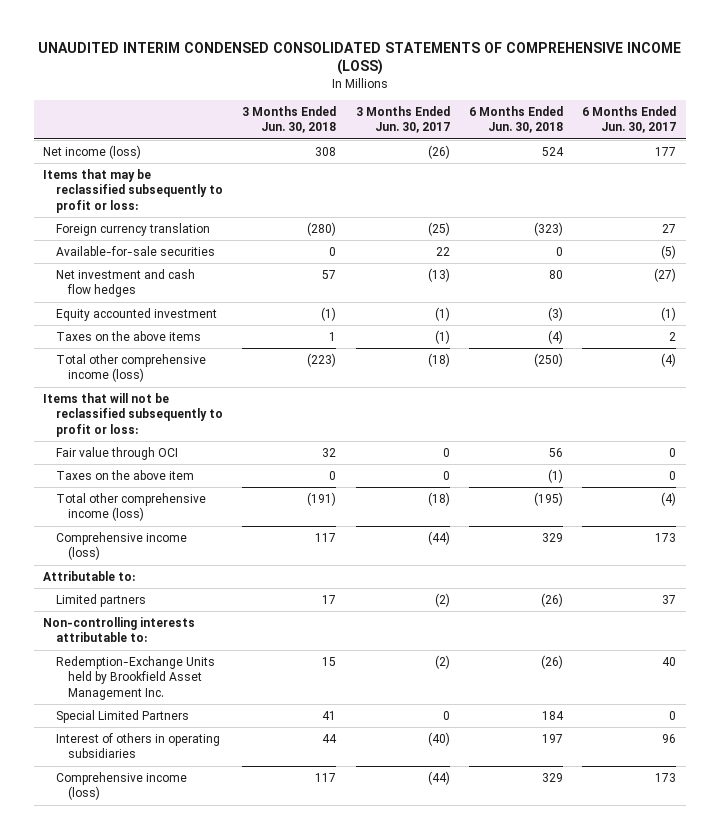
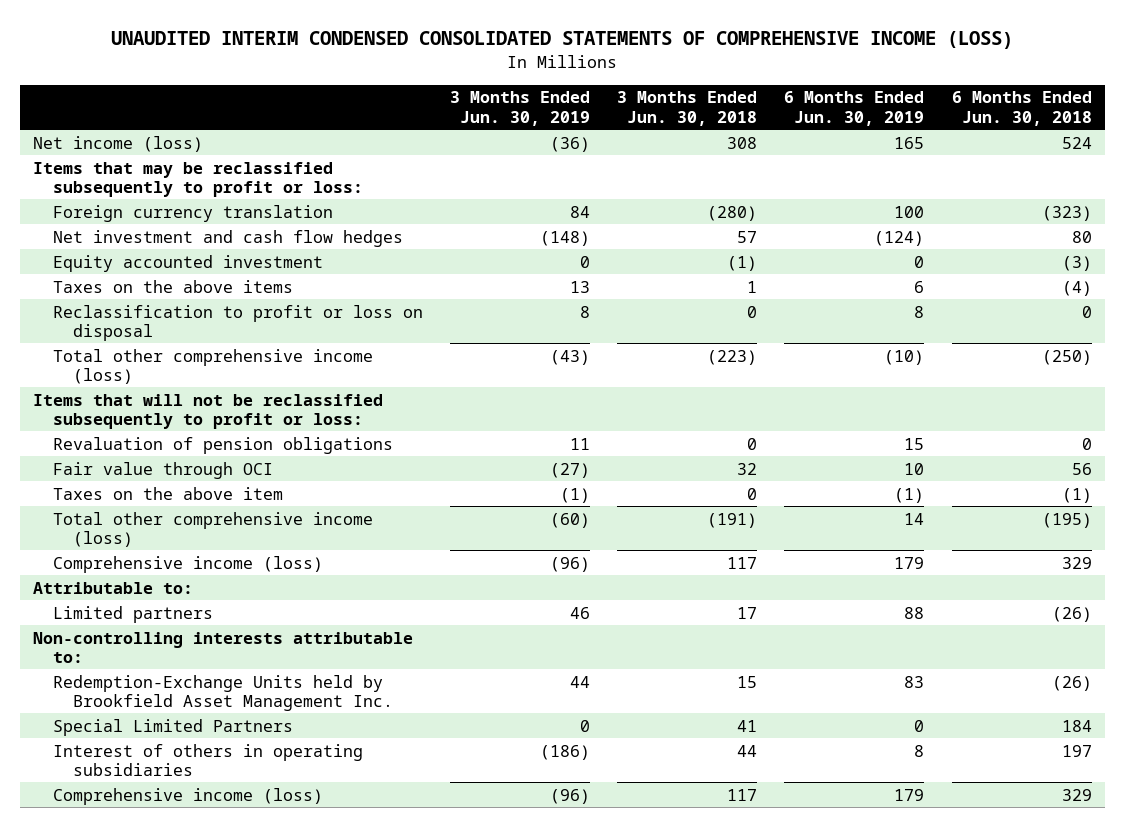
[355,105,450,134] 3 Months Ended Jun. 30, 2017 -> none
[582,105,677,134] 6 Months Ended Jun. 30, 2017 -> none
none -> [450,91,591,126] 3 Months Ended Jun. 30, 2019
none -> [784,91,925,126] 6 Months Ended Jun. 30, 2019
[55,246,215,257] Available-for-sale securities -> none
none -> [52,304,423,341] Reclassification to profit or loss on disposal
none -> [52,436,393,454] Revaluation of pension obligations

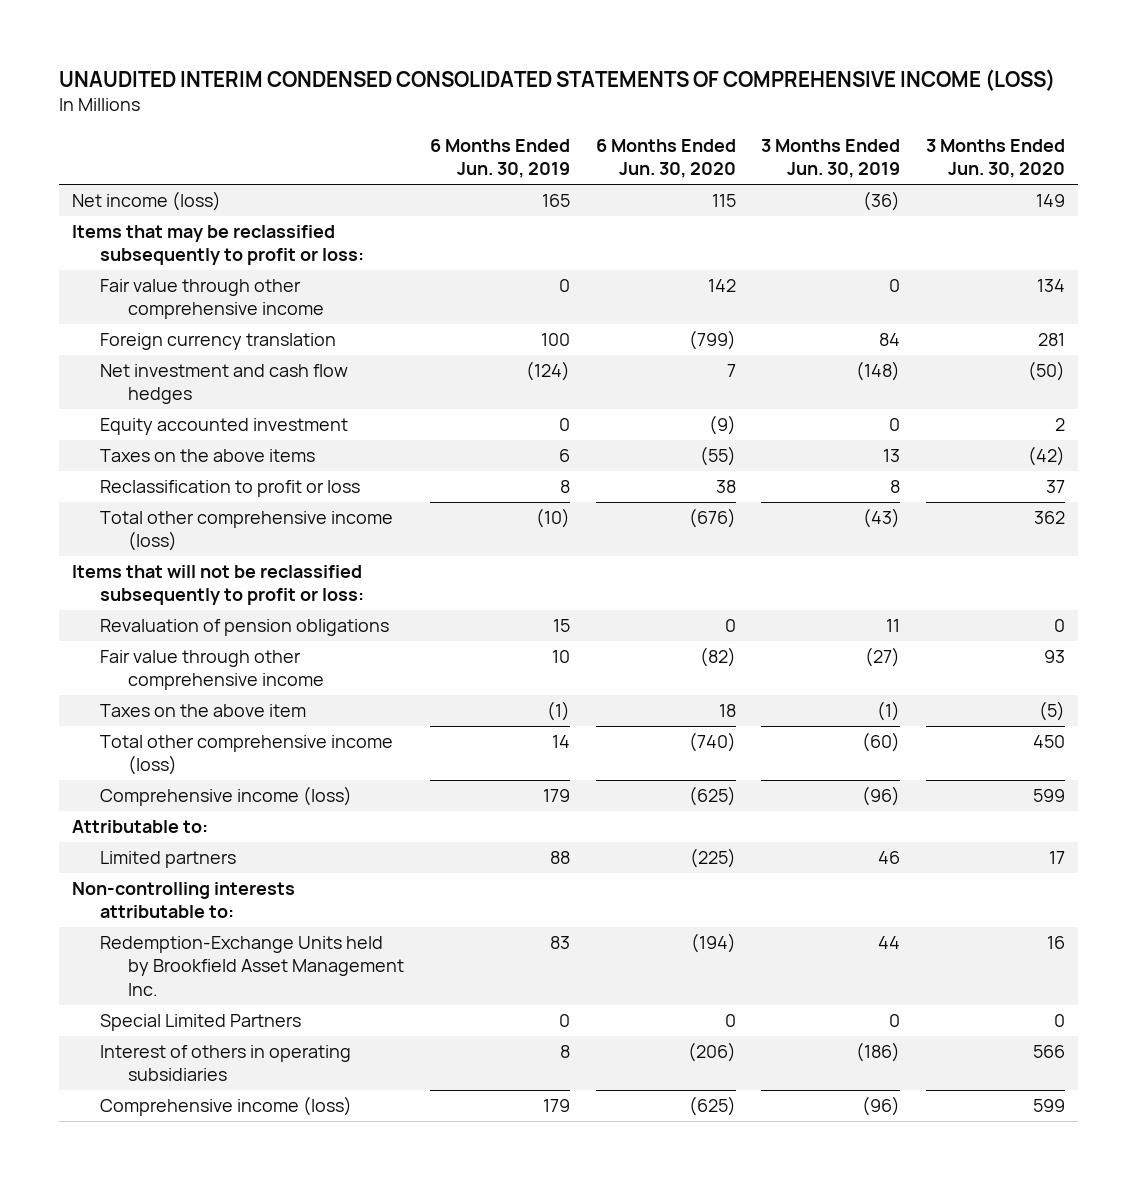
[617,91,758,126] 3 Months Ended Jun. 30, 2018 -> none
[951,91,1092,126] 6 Months Ended Jun. 30, 2018 -> none
none -> [595,138,736,178] 6 Months Ended Jun. 30, 2020
none -> [926,138,1066,178] 3 Months Ended Jun. 30, 2020
none -> [99,279,324,320] Fair value through other comprehensive income
[52,304,423,341] Reclassification to profit or loss on disposal -> [99,480,360,498] Reclassification to profit or loss
[52,461,273,479] Fair value through OCI -> [99,650,324,691] Fair value through other comprehensive income

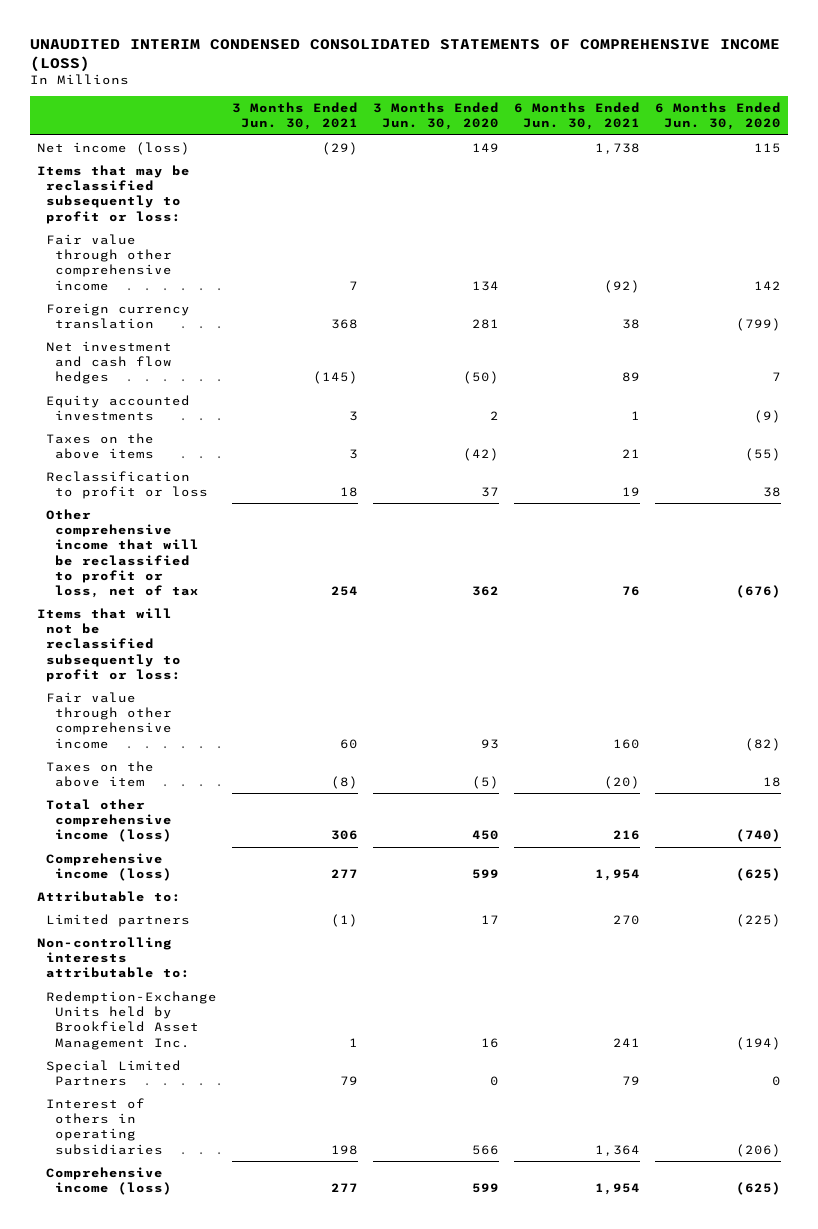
[429,138,570,178] 6 Months Ended Jun. 30, 2019 -> none
[761,138,901,178] 3 Months Ended Jun. 30, 2019 -> none
none -> [231,102,358,131] 3 Months Ended Jun. 30, 2021
none -> [513,102,640,131] 6 Months Ended Jun. 30, 2021
[99,418,348,436] Equity accounted investment -> [45,394,190,422] Equity accounted investments
[99,511,393,552] Total other comprehensive income (loss) -> [45,508,199,599] Other comprehensive income that will be reclassified to profit or loss, net of tax
[99,619,389,637] Revaluation of pension obligations -> none

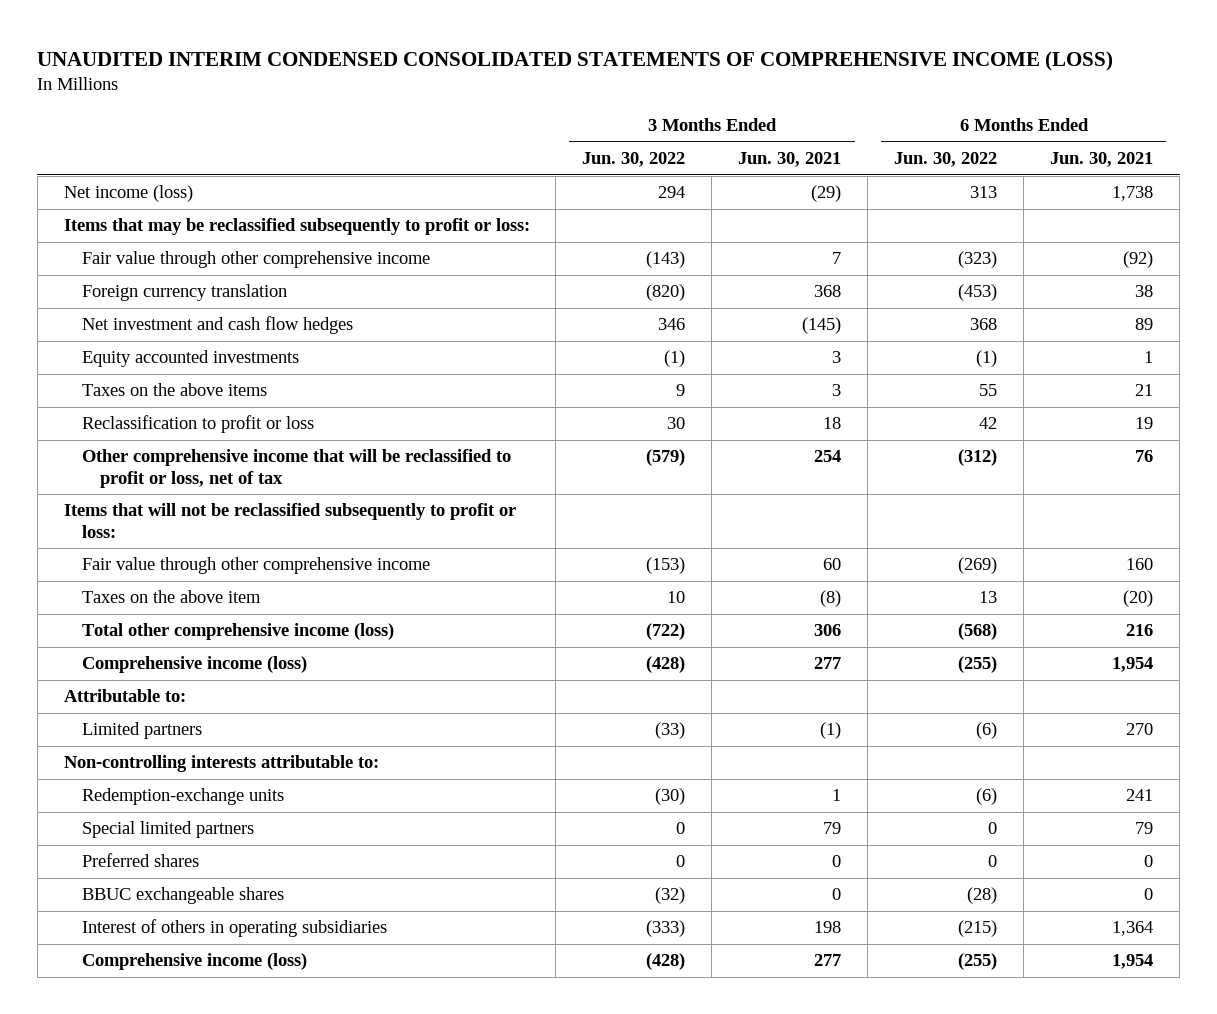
[372,102,499,131] 3 Months Ended Jun. 30, 2020 -> none
[654,102,781,131] 6 Months Ended Jun. 30, 2020 -> none
none -> [582,152,686,168] Jun. 30, 2022
none -> [894,152,998,168] Jun. 30, 2022
[45,990,217,1050] Redemption-Exchange Units held by Brookfield Asset Management Inc. -> [81,788,284,806] Redemption-exchange units
[45,1059,181,1087] Special Limited Partners -> [81,821,254,839] Special limited partners
none -> [81,853,199,868] Preferred shares
none -> [81,887,284,905] BBUC exchangeable shares

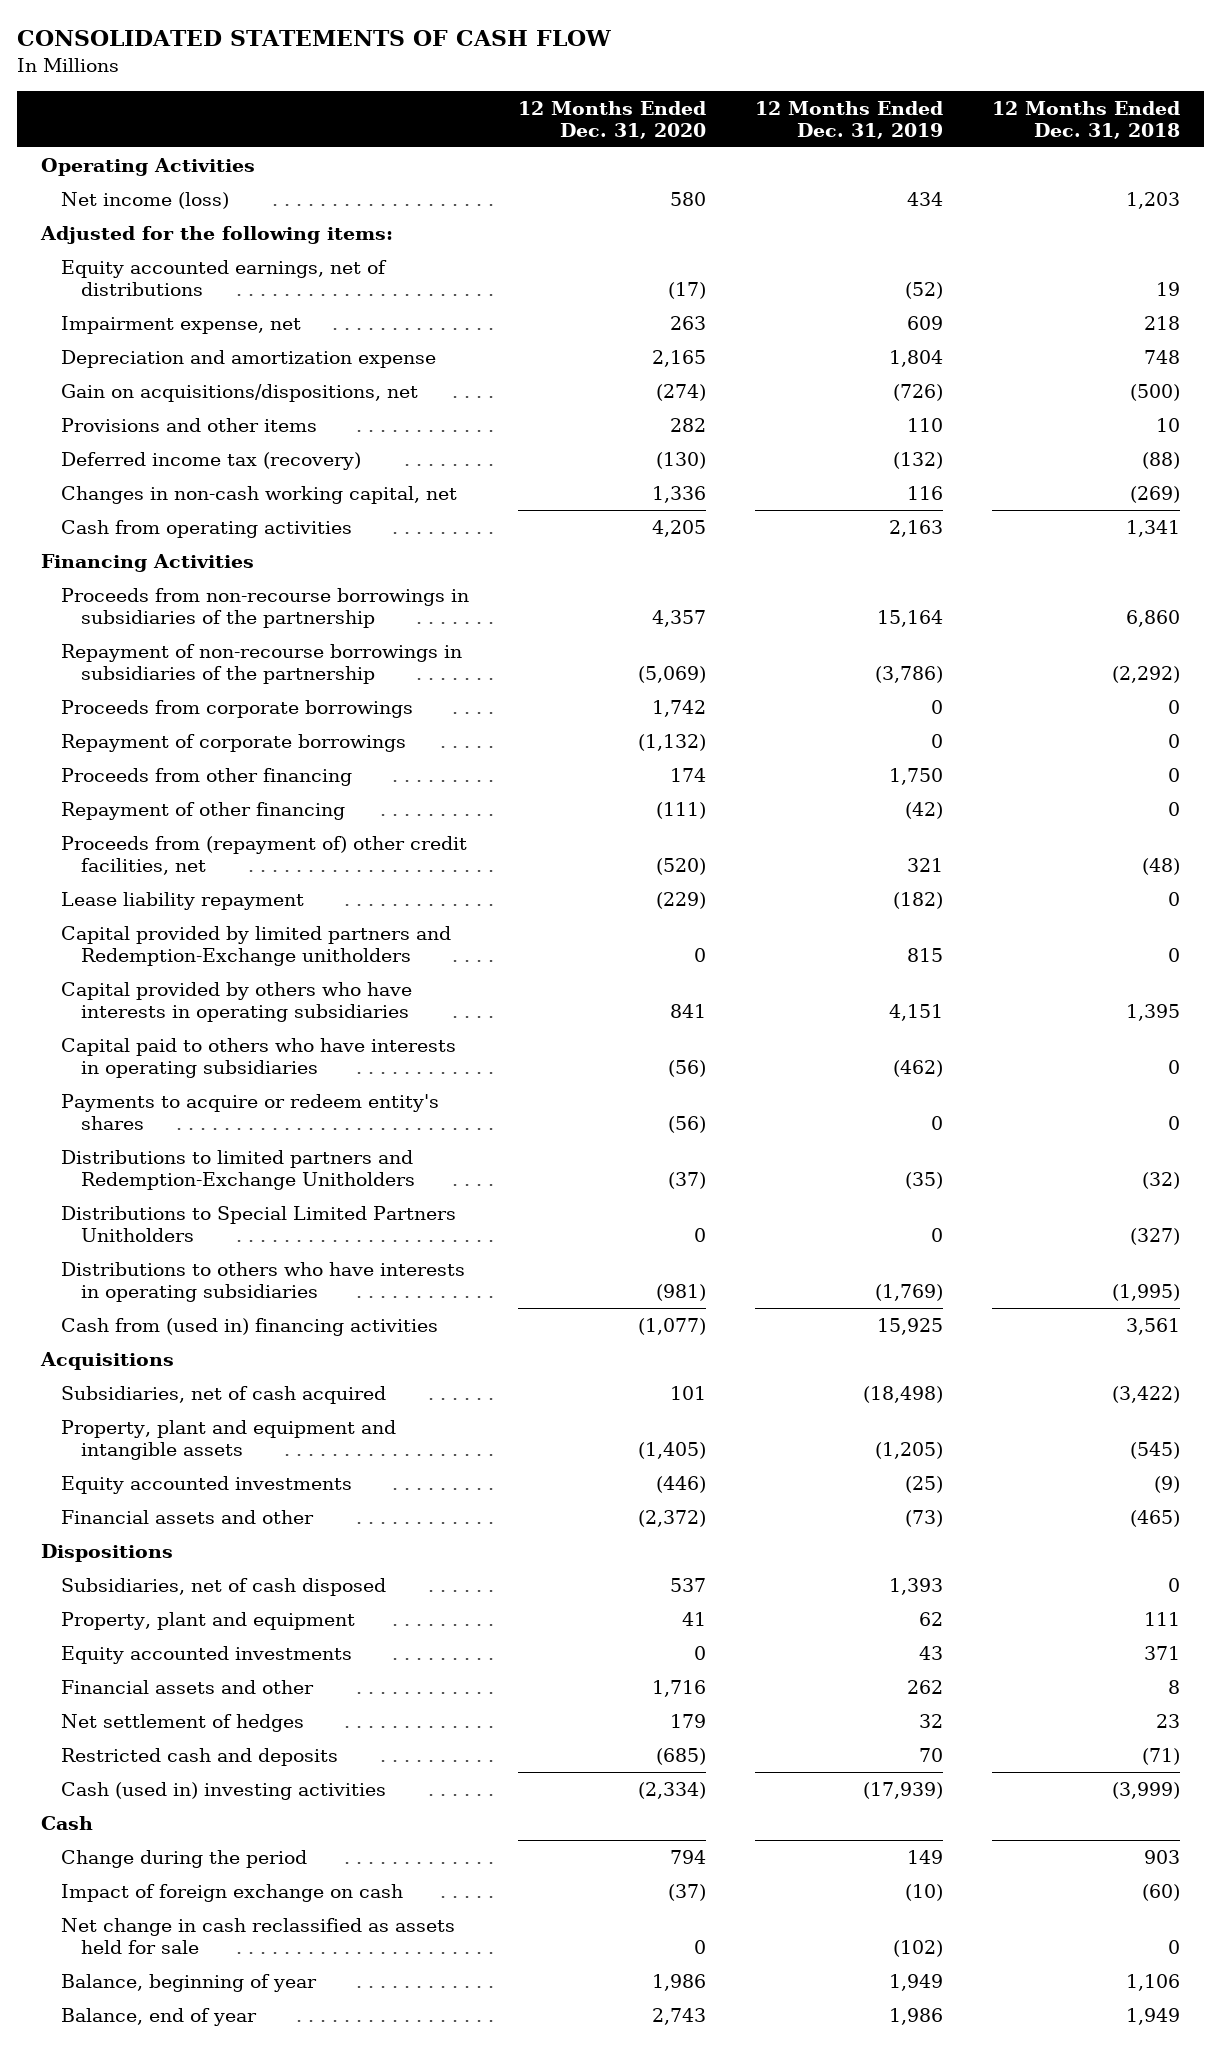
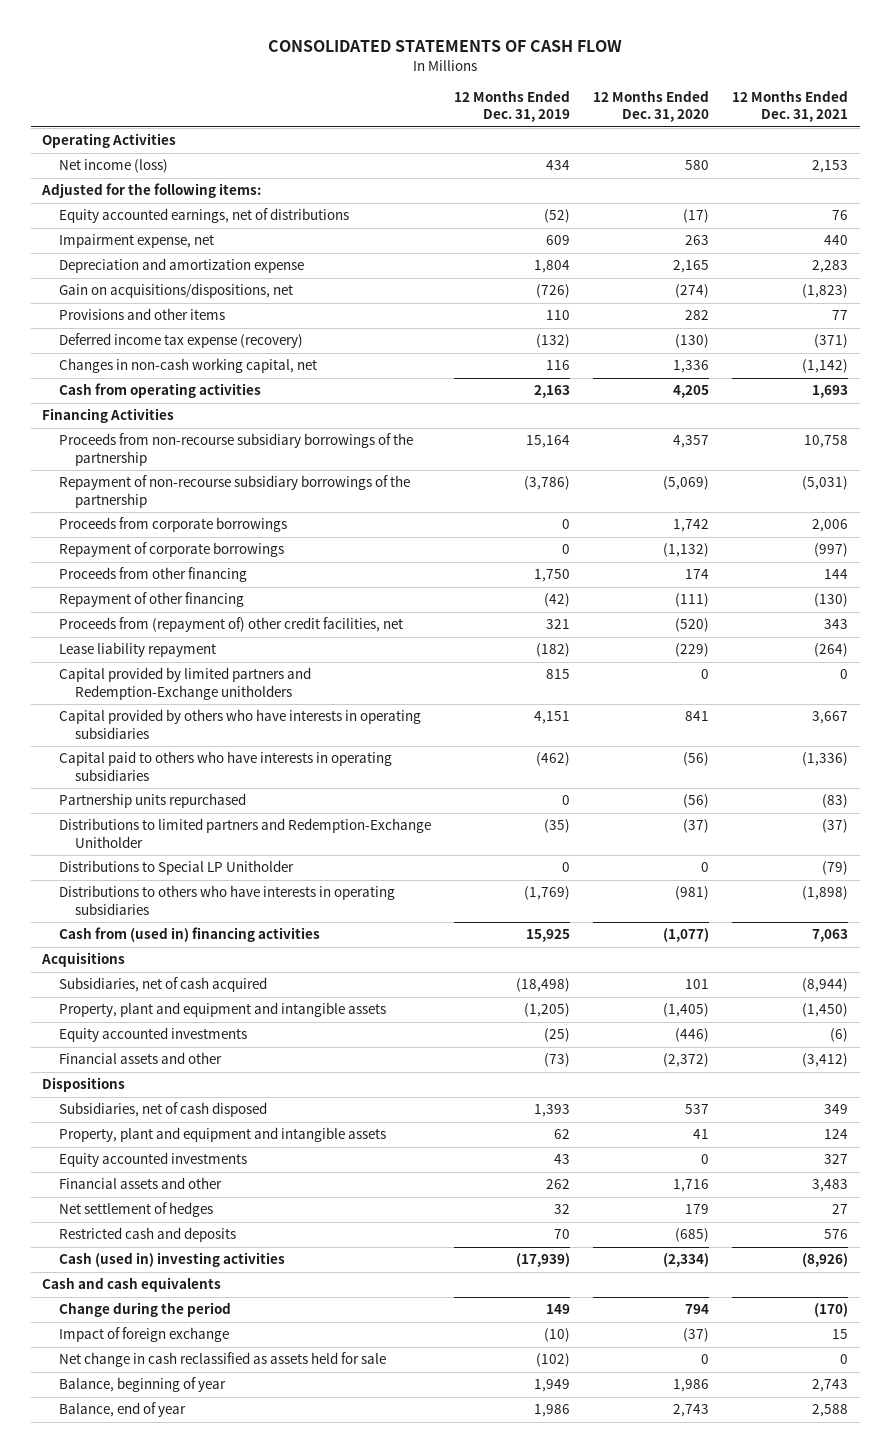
[991,100,1180,139] 12 Months Ended Dec. 31, 2018 -> none
none -> [732,89,849,123] 12 Months Ended Dec. 31, 2021
[61,451,362,470] Deferred income tax (recovery) -> [58,333,303,349] Deferred income tax expense (recovery)
[61,587,470,628] Proceeds from non-recourse borrowings in subsidiaries of the partnership -> [58,433,413,466] Proceeds from non-recourse subsidiary borrowings of the partnership
[61,643,463,684] Repayment of non-recourse borrowings in subsidiaries of the partnership -> [58,475,410,508] Repayment of non-recourse subsidiary borrowings of the partnership
[61,1093,440,1130] Payments to acquire or redeem entity's shares -> [58,793,246,809] Partnership units repurchased
[61,1149,416,1190] Distributions to limited partners and Redemption-Exchange Unitholders -> [58,818,431,848] Distributions to limited partners and Redemption-Exchange Unitholder
[61,1205,457,1242] Distributions to Special Limited Partners Unitholders -> [58,860,294,876] Distributions to Special LP Unitholder
[61,1611,356,1630] Property, plant and equipment -> [58,1127,386,1143] Property, plant and equipment and intangible assets
[41,1815,94,1830] Cash -> [42,1277,222,1293] Cash and cash equivalents
[61,1883,404,1902] Impact of foreign exchange on cash -> [58,1327,229,1343] Impact of foreign exchange

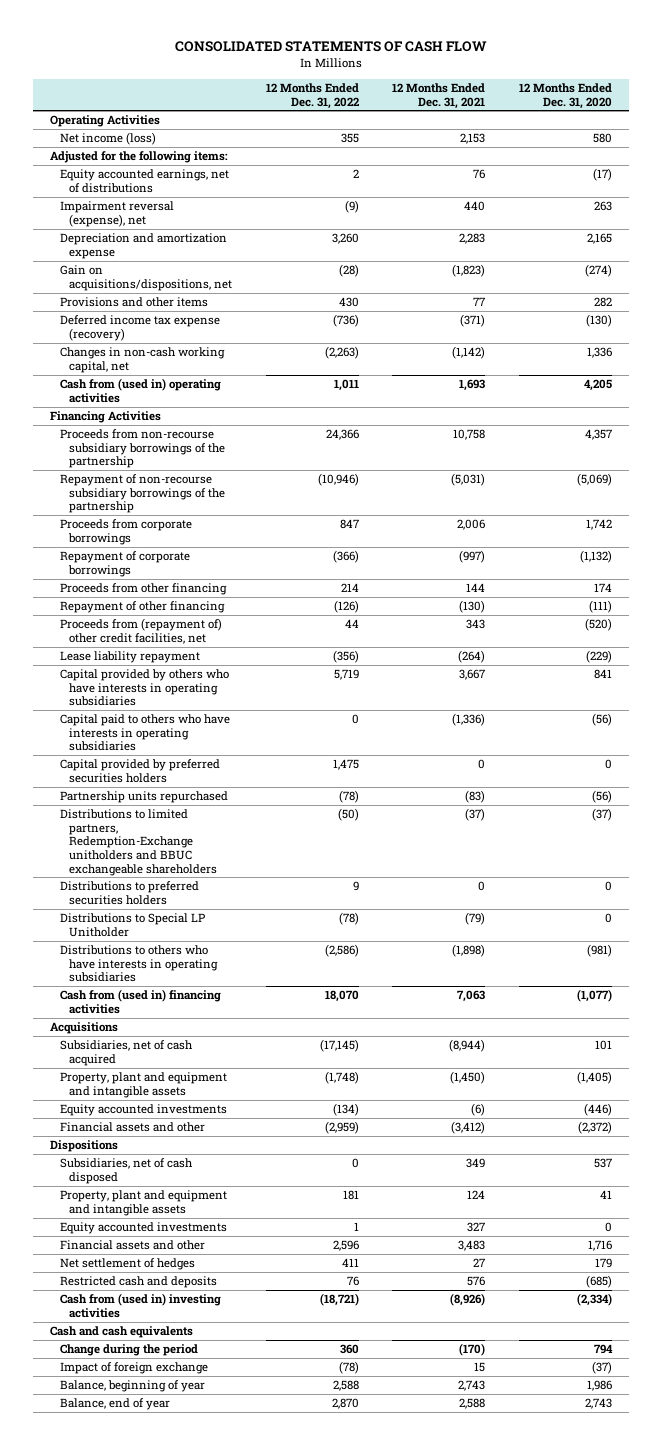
[453,89,570,123] 12 Months Ended Dec. 31, 2019 -> none
none -> [265,82,359,109] 12 Months Ended Dec. 31, 2022
[58,234,214,249] Impairment expense, net -> [59,201,174,227] Impairment reversal (expense), net
[58,383,261,399] Cash from operating activities -> [59,378,221,403] Cash from (used in) operating activities
[58,667,311,700] Capital provided by limited partners and Redemption-Exchange unitholders -> none
none -> [59,759,220,783] Capital provided by preferred securities holders
[58,818,431,848] Distributions to limited partners and Redemption-Exchange Unitholder -> [59,809,218,876] Distributions to limited partners, Redemption-Exchange unitholders and BBUC exchangeable shareholders
none -> [59,881,199,905] Distributions to preferred securities holders
[58,1252,285,1268] Cash (used in) investing activities -> [59,1293,221,1318] Cash from (used in) investing activities
[58,1352,386,1368] Net change in cash reclassified as assets held for sale -> none

